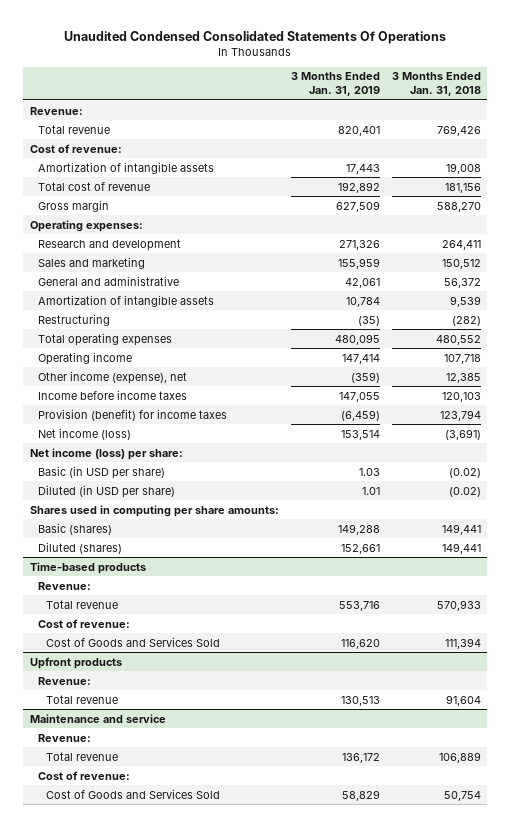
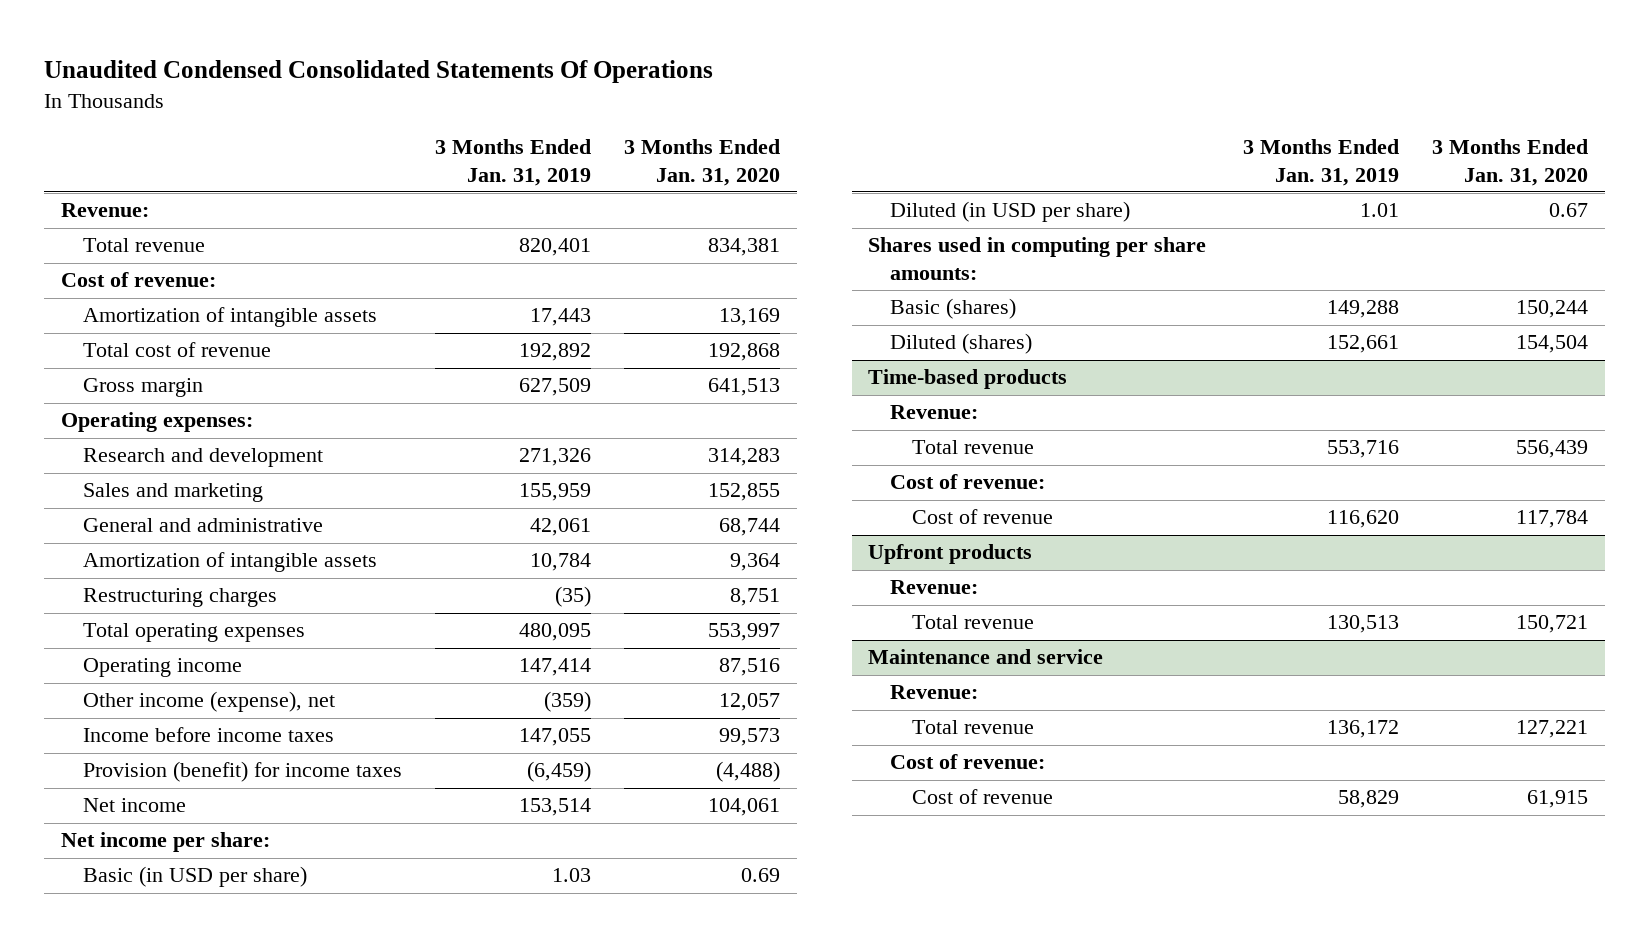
[391,72,481,97] 3 Months Ended Jan. 31, 2018 -> none
none -> [624,138,781,186] 3 Months Ended Jan. 31, 2020
[37,313,110,326] Restructuring -> [82,588,277,608] Restructuring charges
[37,427,131,440] Net income (loss) -> [82,798,186,813] Net income
[29,447,183,460] Net income (loss) per share: -> [60,832,270,853] Net income per share:
[45,636,220,647] Cost of Goods and Services Sold -> [912,509,1054,525] Cost of revenue
[45,788,220,799] Cost of Goods and Services Sold -> [912,789,1054,805] Cost of revenue

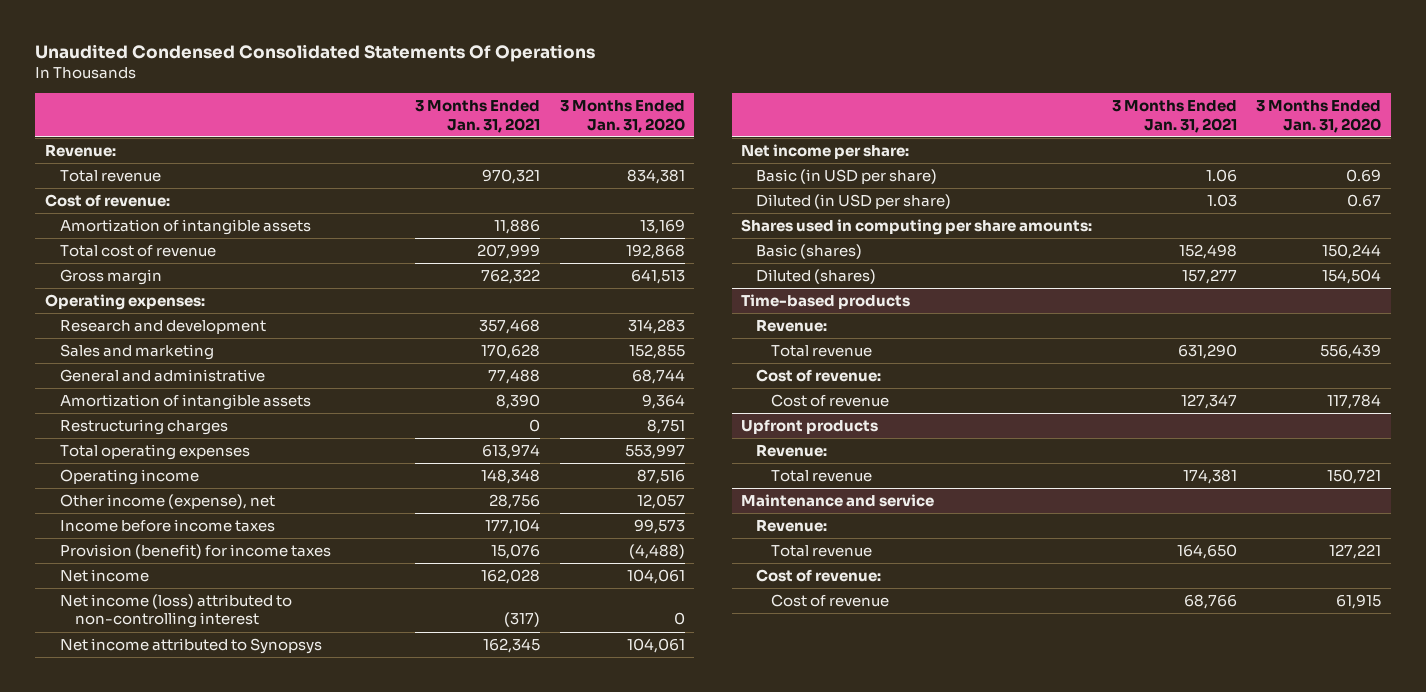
[435,138,592,186] 3 Months Ended Jan. 31, 2019 -> none
none -> [415,100,541,133] 3 Months Ended Jan. 31, 2021
none -> [60,594,293,629] Net income (loss) attributed to non-controlling interest
none -> [60,638,323,655] Net income attributed to Synopsys

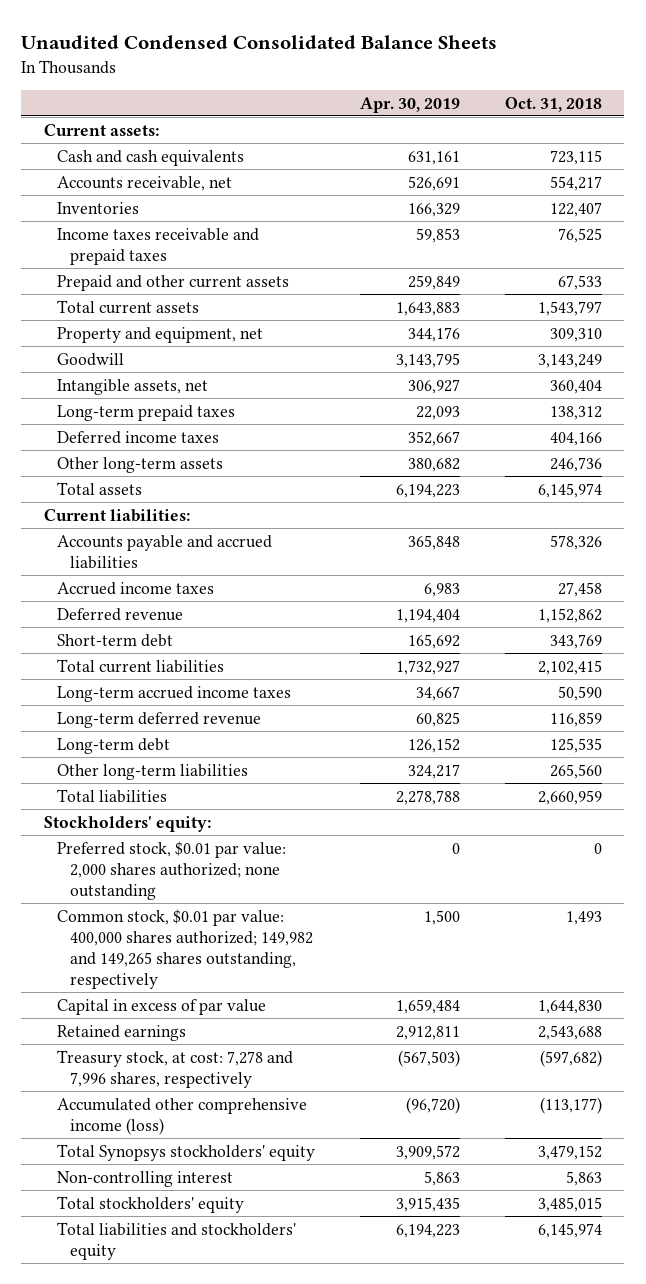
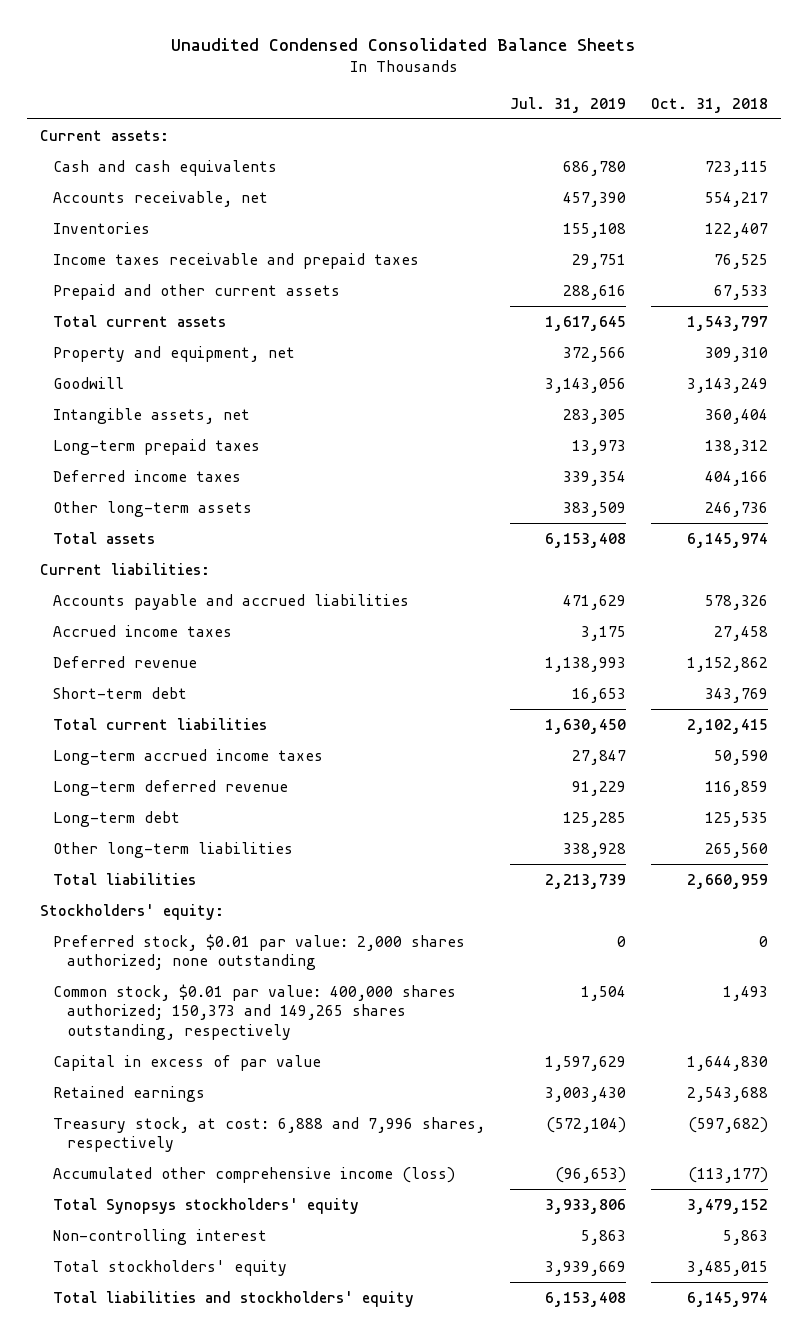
[359,96,460,113] Apr. 30, 2019 -> none
none -> [510,96,627,113] Jul. 31, 2019
[57,908,314,989] Common stock, $0.01 par value: 400,000 shares authorized; 149,982 and 149,265 shares outstanding, respectively -> [53,983,457,1040] Common stock, $0.01 par value: 400,000 shares authorized; 150,373 and 149,265 shares outstanding, respectively
[57,1049,294,1088] Treasury stock, at cost: 7,278 and 7,996 shares, respectively -> [53,1116,486,1153] Treasury stock, at cost: 6,888 and 7,996 shares, respectively

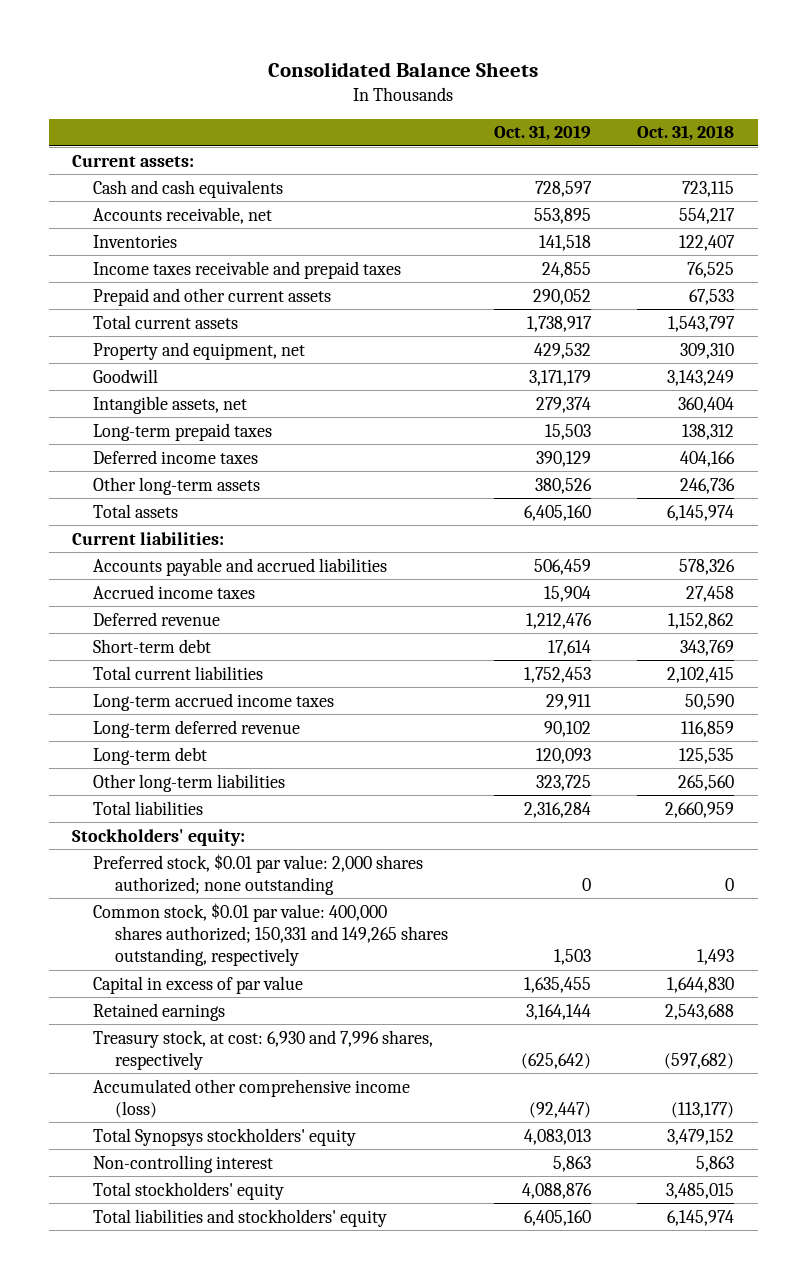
[170,38,636,52] Unaudited Condensed Consolidated Balance Sheets -> [268,61,539,77] Consolidated Balance Sheets
[510,96,627,113] Jul. 31, 2019 -> none
none -> [494,125,592,142] Oct. 31, 2019
[53,983,457,1040] Common stock, $0.01 par value: 400,000 shares authorized; 150,373 and 149,265 shares outstanding, respectively -> [93,902,448,967] Common stock, $0.01 par value: 400,000 shares authorized; 150,331 and 149,265 shares outstanding, respectively
[53,1116,486,1153] Treasury stock, at cost: 6,888 and 7,996 shares, respectively -> [93,1029,434,1070] Treasury stock, at cost: 6,930 and 7,996 shares, respectively

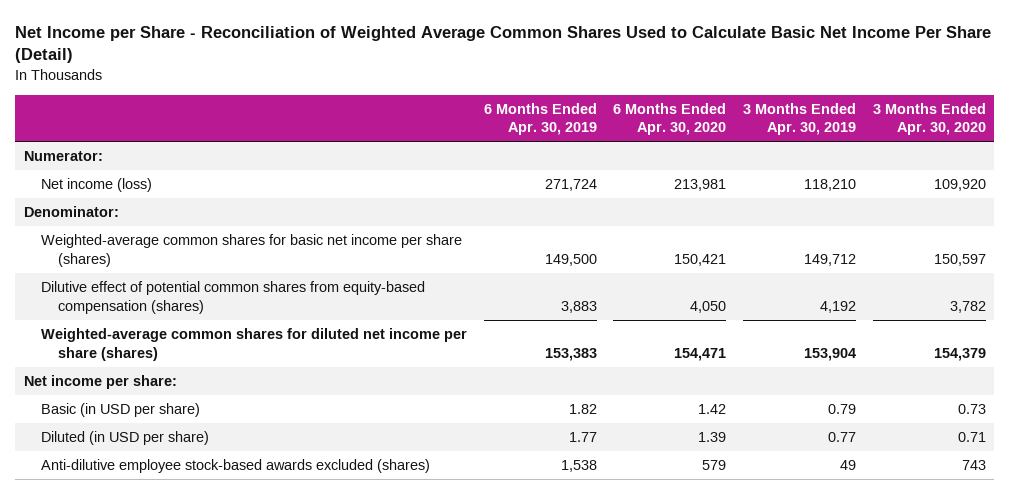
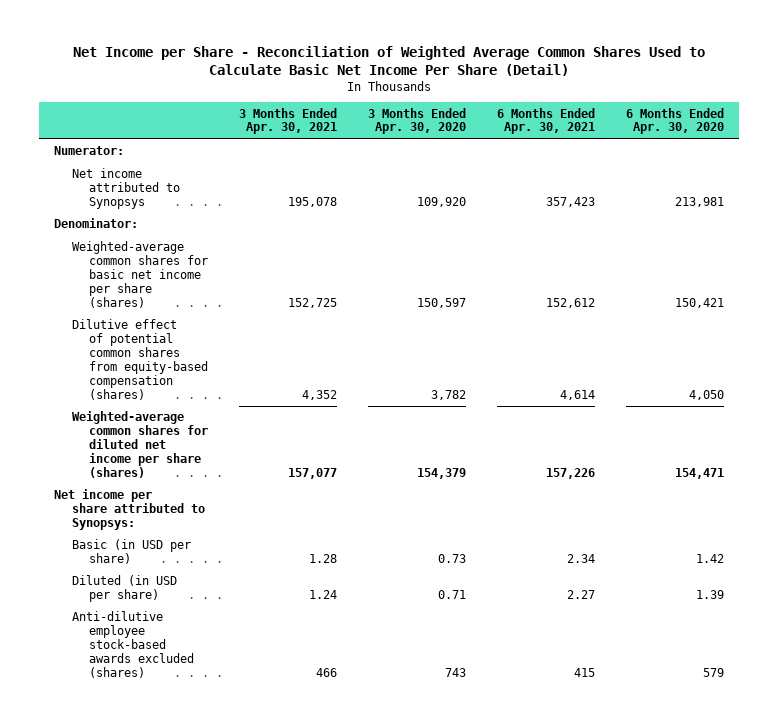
[483,102,597,136] 6 Months Ended Apr. 30, 2019 -> none
[742,102,856,136] 3 Months Ended Apr. 30, 2019 -> none
none -> [238,107,337,135] 3 Months Ended Apr. 30, 2021
none -> [496,107,595,135] 6 Months Ended Apr. 30, 2021
[40,178,152,193] Net income (loss) -> [71,168,180,210] Net income attributed to Synopsys
[23,375,177,390] Net income per share: -> [54,489,205,531] Net income per share attributed to Synopsys:

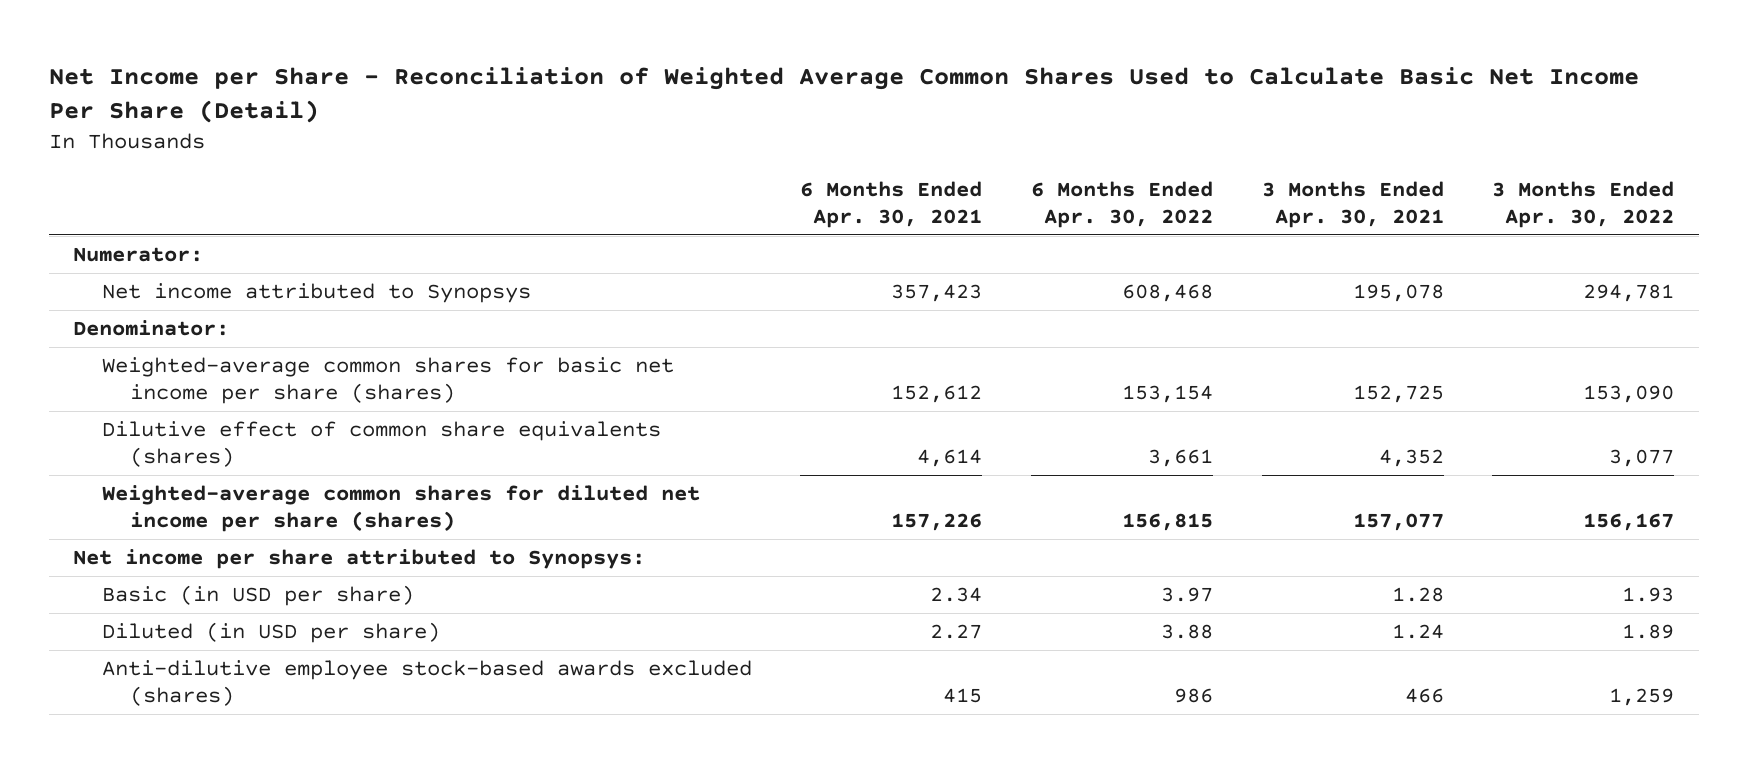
[367,107,466,135] 3 Months Ended Apr. 30, 2020 -> none
[625,107,724,135] 6 Months Ended Apr. 30, 2020 -> none
none -> [1031,180,1214,228] 6 Months Ended Apr. 30, 2022
none -> [1492,180,1675,228] 3 Months Ended Apr. 30, 2022
[71,319,208,401] Dilutive effect of potential common shares from equity-based compensation (shares) -> [101,420,661,468] Dilutive effect of common share equivalents (shares)

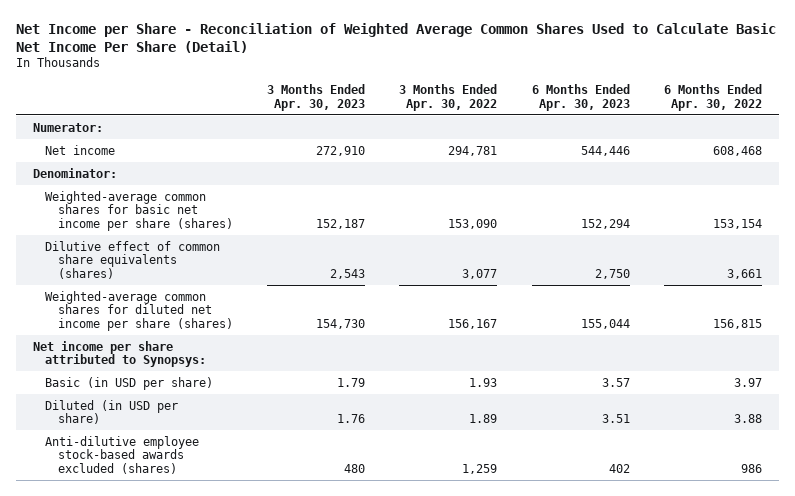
[800,180,983,228] 6 Months Ended Apr. 30, 2021 -> none
[1261,180,1444,228] 3 Months Ended Apr. 30, 2021 -> none
none -> [267,84,366,111] 3 Months Ended Apr. 30, 2023
none -> [531,84,630,111] 6 Months Ended Apr. 30, 2023
[101,282,531,303] Net income attributed to Synopsys -> [45,144,116,155] Net income

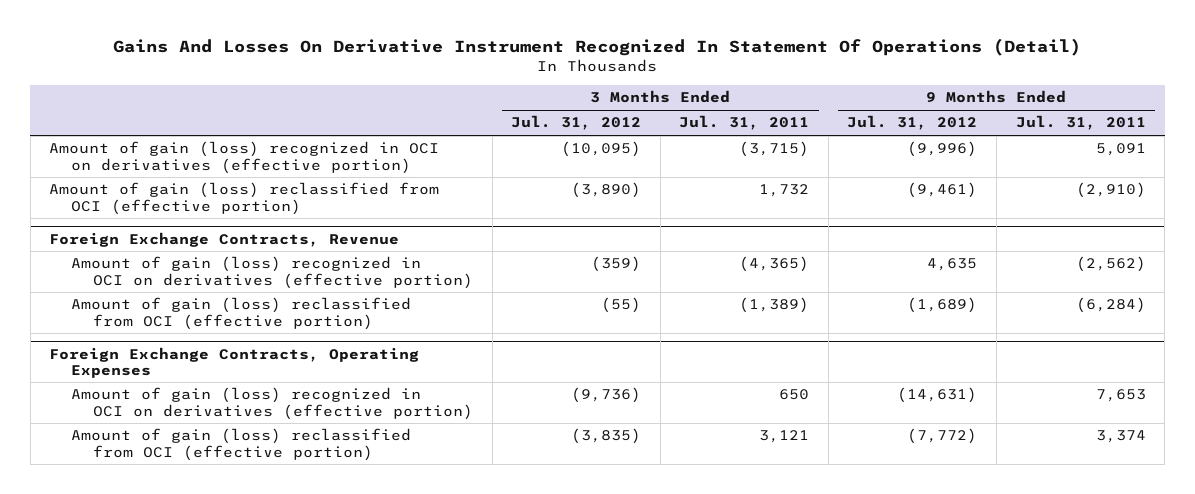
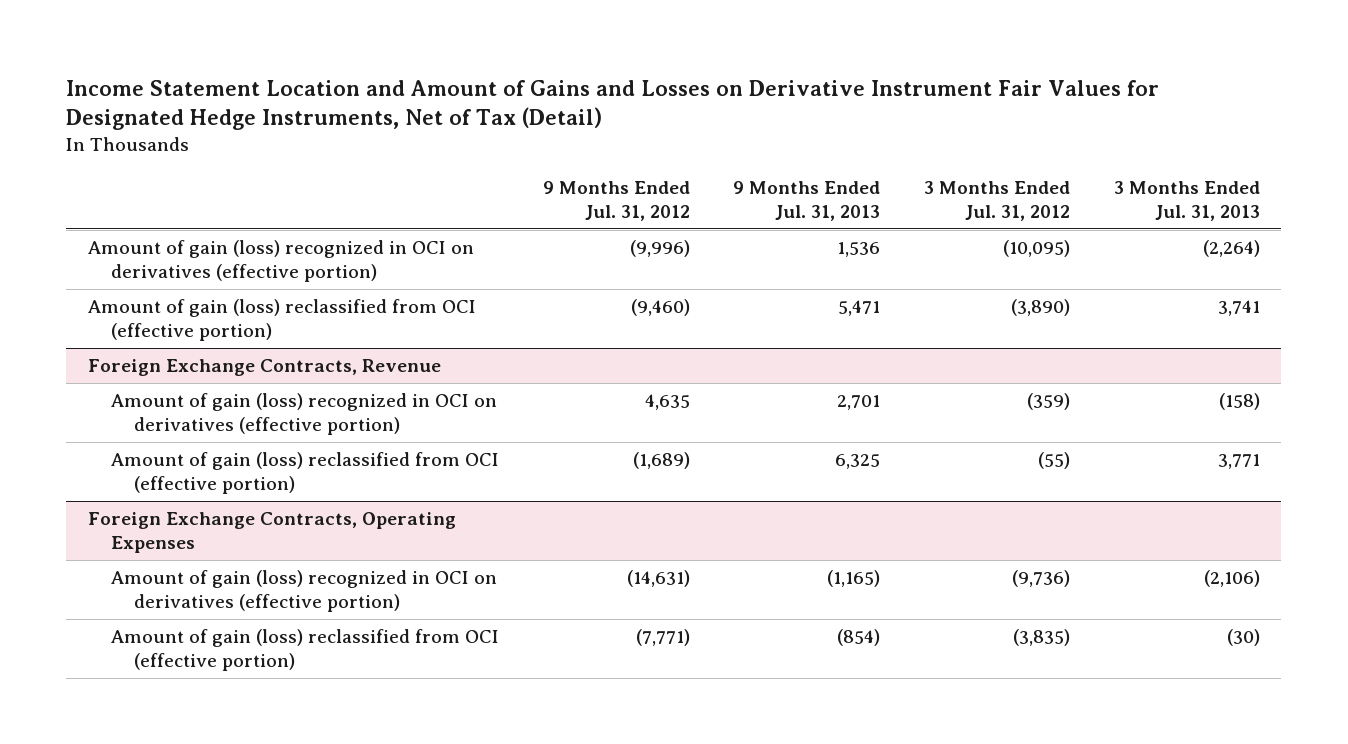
[113,38,1082,57] Gains And Losses On Derivative Instrument Recognized In Statement Of Operations (Detail) -> [66,79,1160,131] Income Statement Location and Amount of Gains and Losses on Derivative Instrument Fair Values for Designated Hedge Instruments, Net of Tax (Detail)
[679,115,810,131] Jul. 31, 2011 -> none
[1015,115,1146,131] Jul. 31, 2011 -> none
none -> [733,181,881,222] 9 Months Ended Jul. 31, 2013
none -> [1113,181,1260,222] 3 Months Ended Jul. 31, 2013
[907,182,978,199] (9,461) -> [630,299,690,317] (9,460)
[907,428,978,445] (7,772) -> [635,629,690,647] (7,771)

